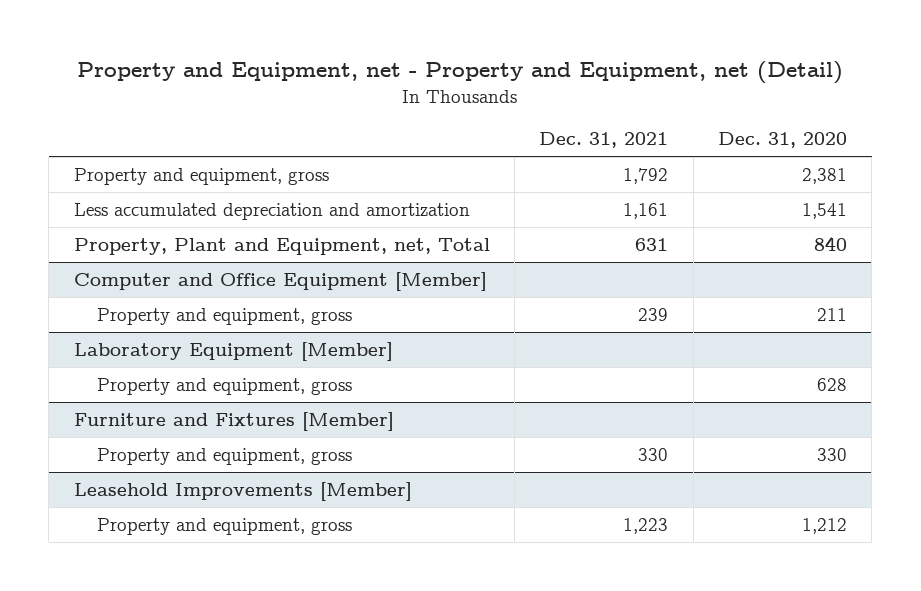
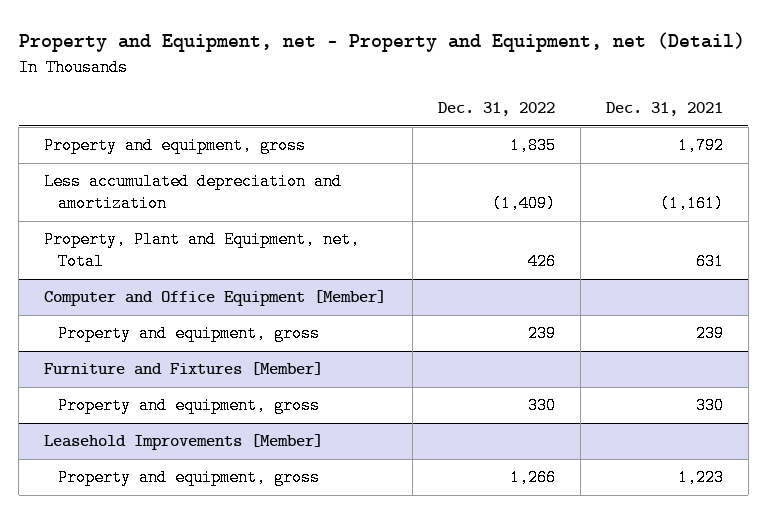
[718,132,848,149] Dec. 31, 2020 -> none
none -> [437,102,555,117] Dec. 31, 2022
[623,202,669,219] 1,161 -> [659,195,724,213] (1,161)
[73,341,393,361] Laboratory Equipment [Member] -> none
[96,377,352,395] Property and equipment, gross -> none

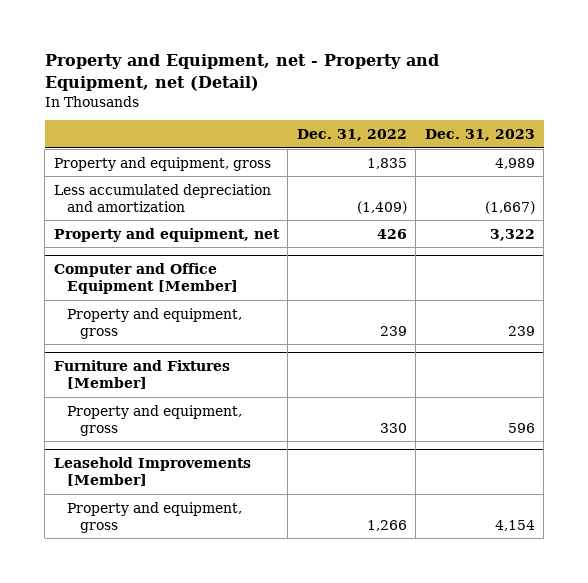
[605,102,723,117] Dec. 31, 2021 -> none
none -> [424,129,535,142] Dec. 31, 2023
[44,231,361,271] Property, Plant and Equipment, net, Total -> [53,227,280,242] Property and equipment, net

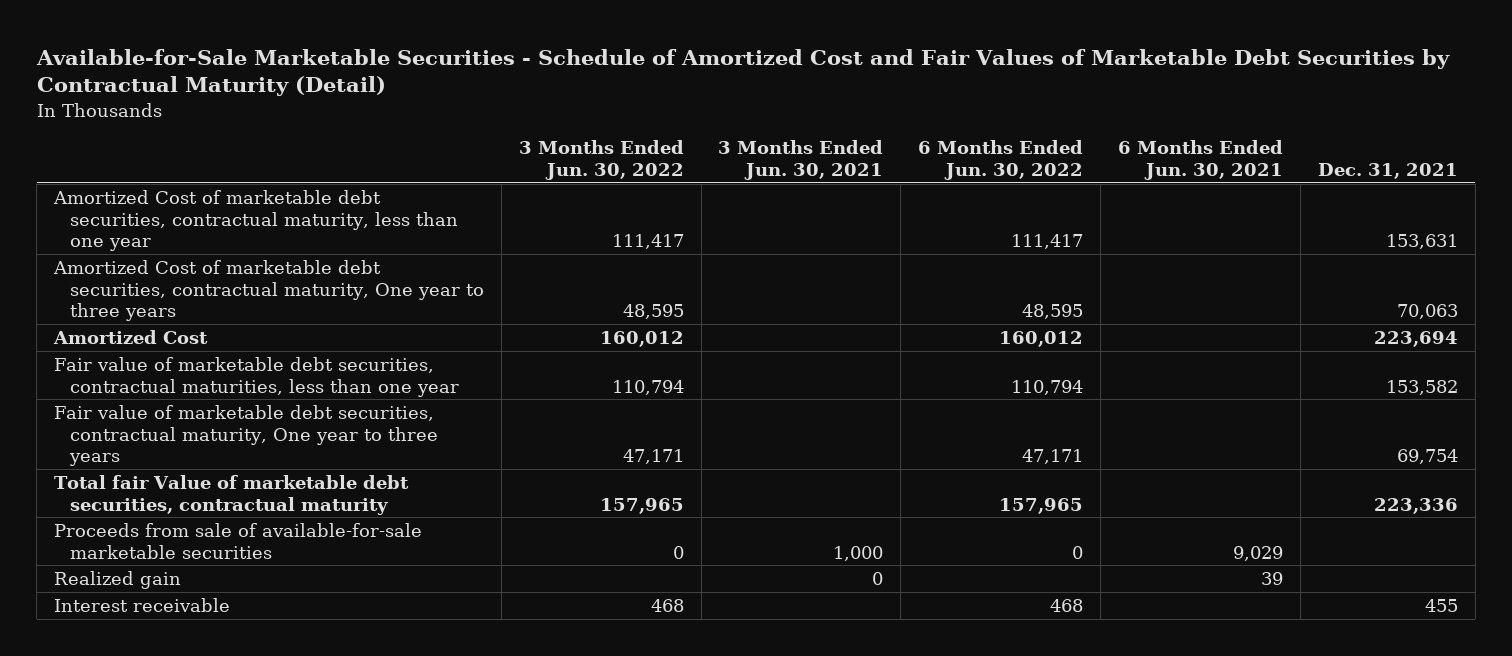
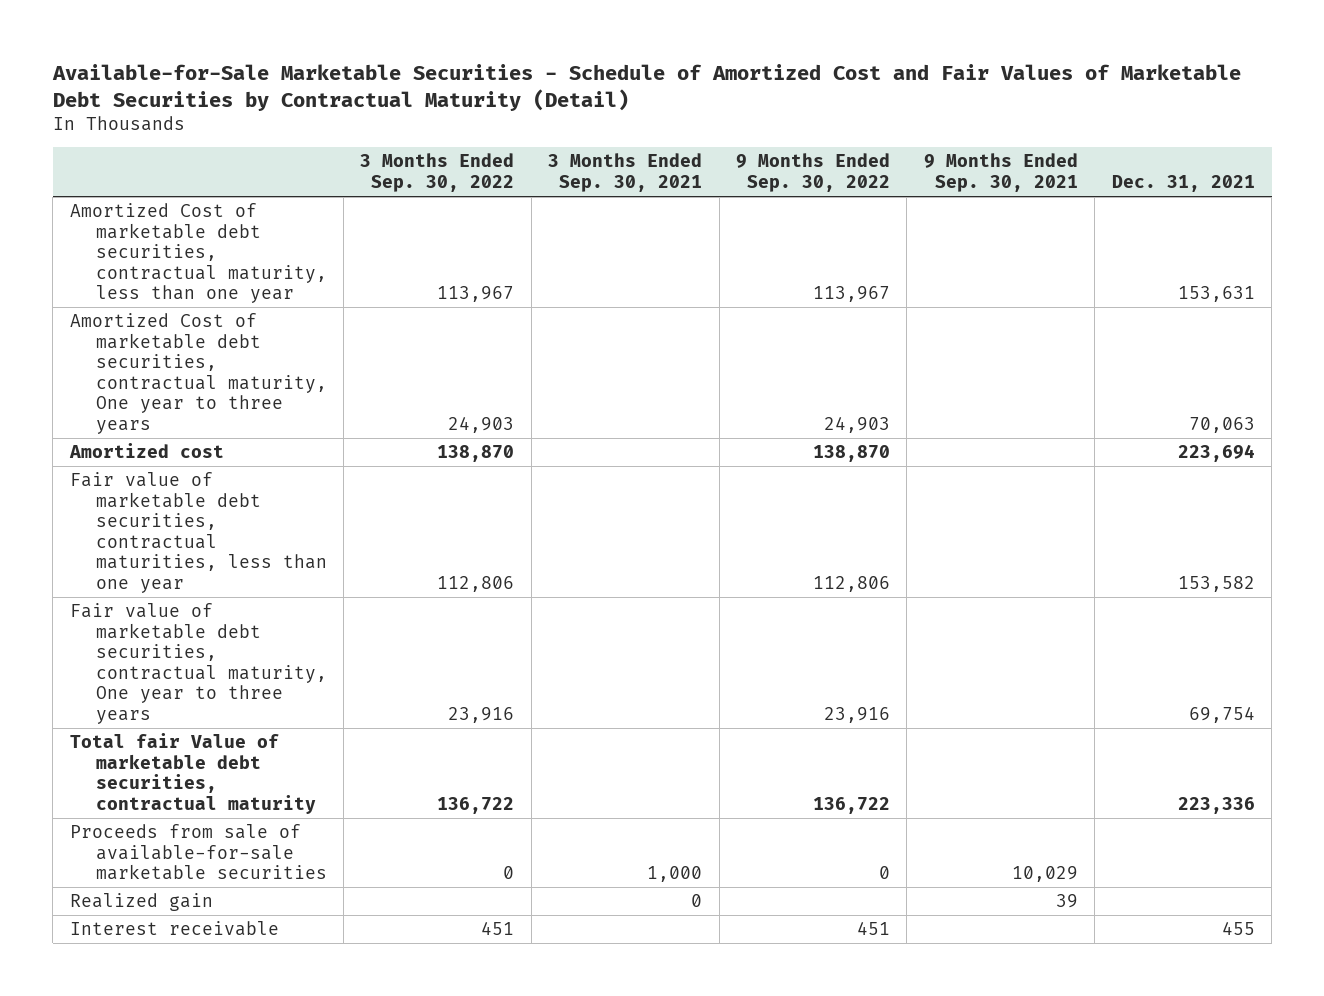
[518,140,684,181] 3 Months Ended Jun. 30, 2022 -> none
[718,140,884,181] 3 Months Ended Jun. 30, 2021 -> none
[918,140,1084,181] 6 Months Ended Jun. 30, 2022 -> none
[1118,140,1284,181] 6 Months Ended Jun. 30, 2021 -> none
none -> [360,153,515,192] 3 Months Ended Sep. 30, 2022
none -> [548,153,703,192] 3 Months Ended Sep. 30, 2021
none -> [735,153,890,192] 9 Months Ended Sep. 30, 2022
none -> [923,153,1078,192] 9 Months Ended Sep. 30, 2021
[53,329,209,344] Amortized Cost -> [68,443,224,459] Amortized cost

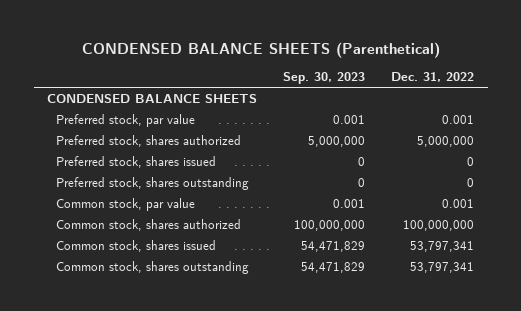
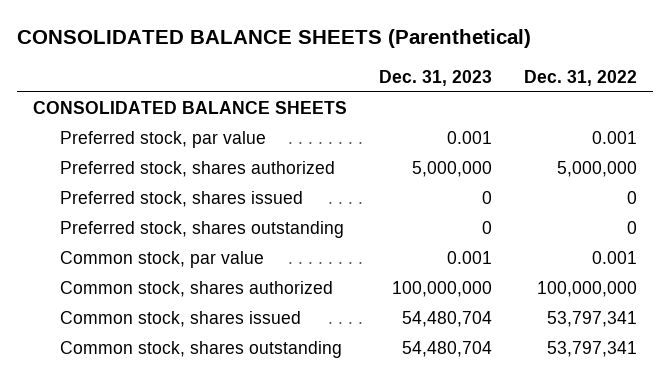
[81,41,440,58] CONDENSED BALANCE SHEETS (Parenthetical) -> [16,29,531,49] CONSOLIDATED BALANCE SHEETS (Parenthetical)
[283,72,366,85] Sep. 30, 2023 -> none
none -> [378,69,492,86] Dec. 31, 2023
[46,93,257,103] CONDENSED BALANCE SHEETS -> [32,101,347,115] CONSOLIDATED BALANCE SHEETS

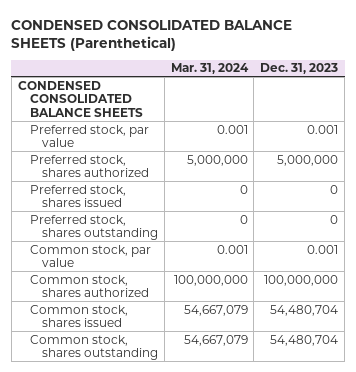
[16,29,531,49] CONSOLIDATED BALANCE SHEETS (Parenthetical) -> [11,19,293,51] CONDENSED CONSOLIDATED BALANCE SHEETS (Parenthetical)
[524,69,638,86] Dec. 31, 2022 -> none
none -> [170,63,249,75] Mar. 31, 2024
[32,101,347,115] CONSOLIDATED BALANCE SHEETS -> [17,80,143,117] CONDENSED CONSOLIDATED BALANCE SHEETS

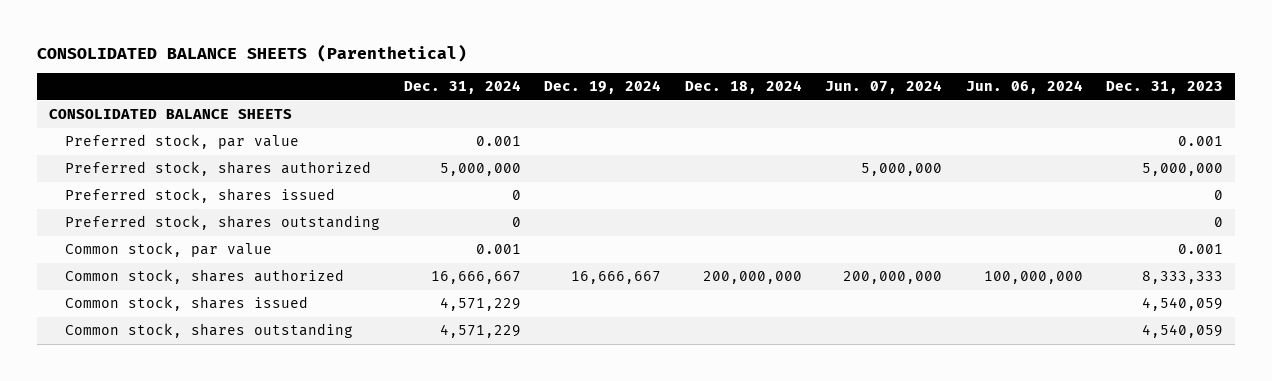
[11,19,293,51] CONDENSED CONSOLIDATED BALANCE SHEETS (Parenthetical) -> [37,44,468,63] CONSOLIDATED BALANCE SHEETS (Parenthetical)
[170,63,249,75] Mar. 31, 2024 -> none
none -> [403,80,521,95] Dec. 31, 2024
none -> [544,80,662,95] Dec. 19, 2024
none -> [684,80,802,95] Dec. 18, 2024
none -> [825,80,943,95] Jun. 07, 2024
none -> [965,80,1083,95] Jun. 06, 2024
[17,80,143,117] CONDENSED CONSOLIDATED BALANCE SHEETS -> [49,109,293,120] CONSOLIDATED BALANCE SHEETS
[264,274,339,286] 100,000,000 -> [1142,271,1224,285] 8,333,333
[270,304,339,316] 54,480,704 -> [1142,297,1224,312] 4,540,059
[270,334,339,346] 54,480,704 -> [1142,324,1224,339] 4,540,059

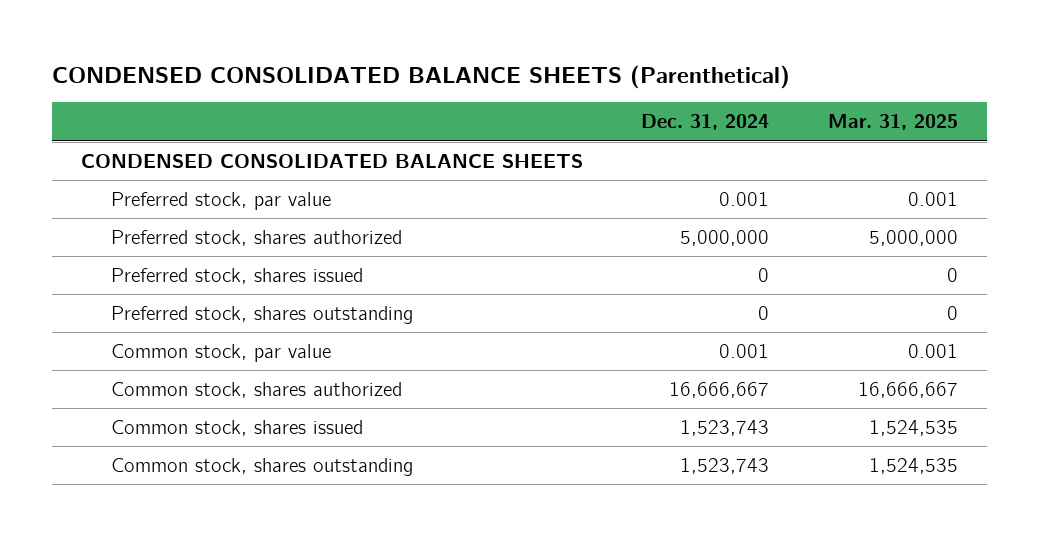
[37,44,468,63] CONSOLIDATED BALANCE SHEETS (Parenthetical) -> [51,64,790,89] CONDENSED CONSOLIDATED BALANCE SHEETS (Parenthetical)
[544,80,662,95] Dec. 19, 2024 -> none
[684,80,802,95] Dec. 18, 2024 -> none
[825,80,943,95] Jun. 07, 2024 -> none
[965,80,1083,95] Jun. 06, 2024 -> none
[1106,81,1224,95] Dec. 31, 2023 -> none
none -> [827,114,958,131] Mar. 31, 2025
[49,109,293,120] CONSOLIDATED BALANCE SHEETS -> [81,153,584,168] CONDENSED CONSOLIDATED BALANCE SHEETS
[439,297,521,312] 4,571,229 -> [680,419,770,436] 1,523,743
[439,324,521,339] 4,571,229 -> [680,457,770,474] 1,523,743

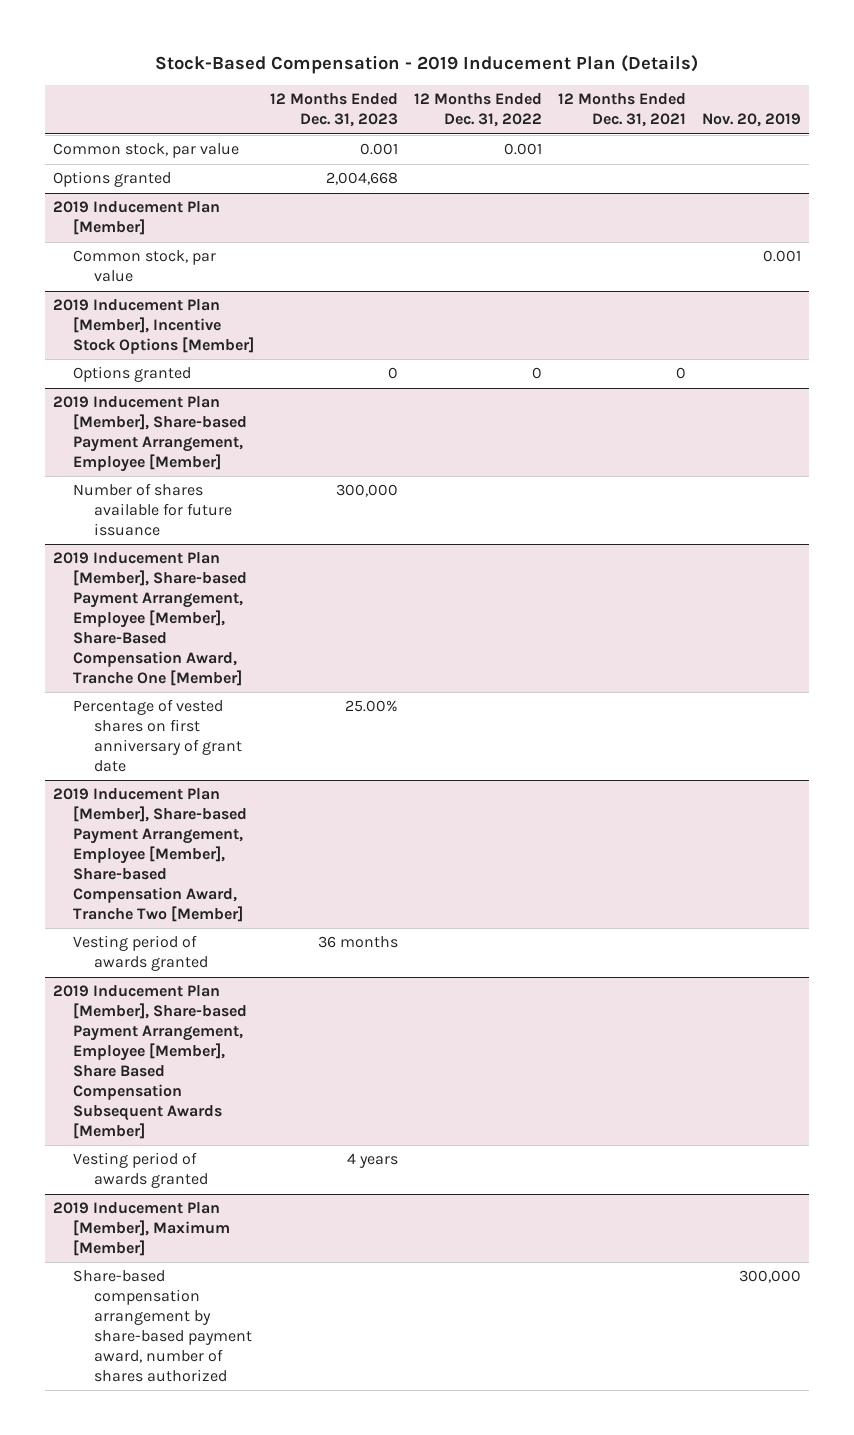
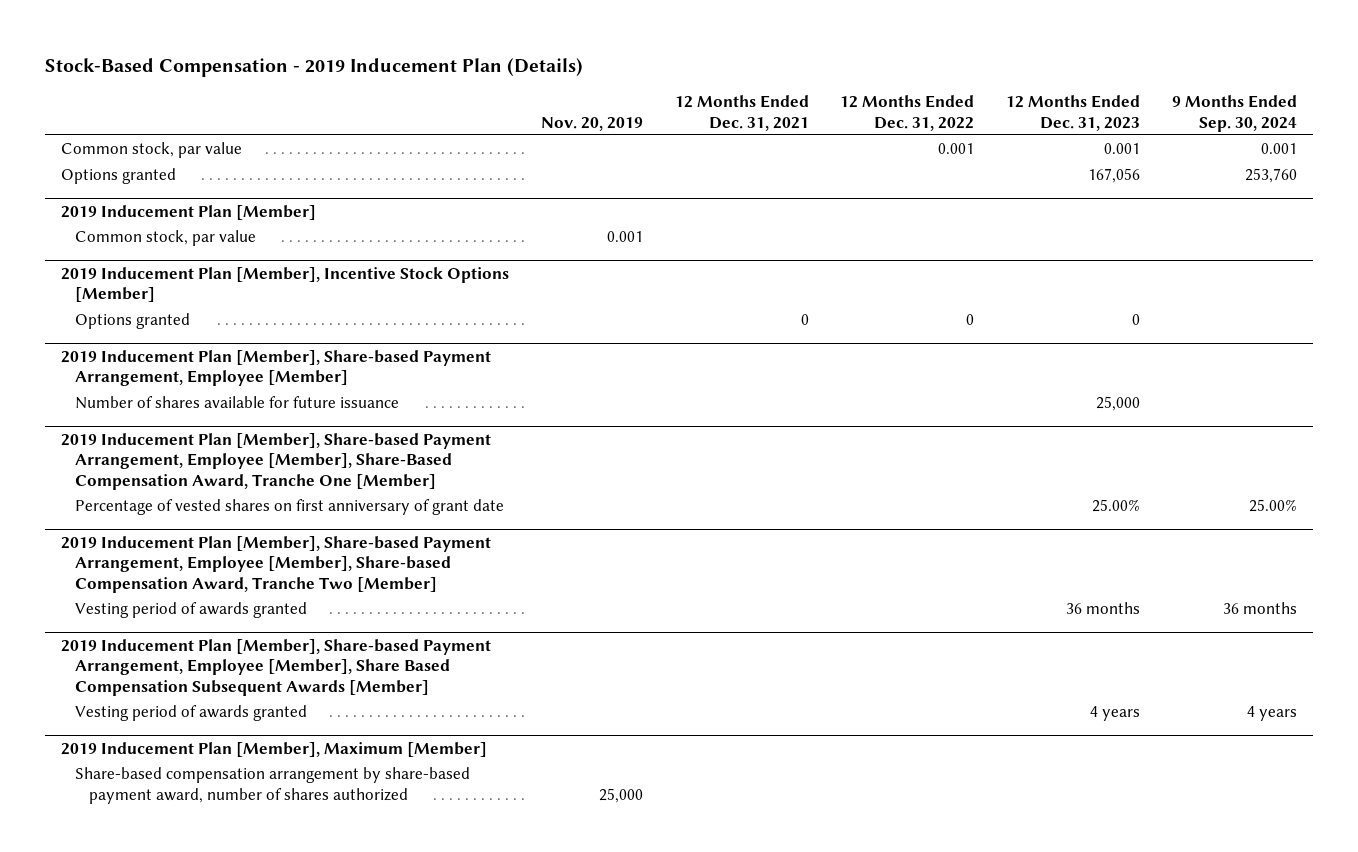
none -> [1171,94,1297,132] 9 Months Ended Sep. 30, 2024
[326,172,399,186] 2,004,668 -> [1088,168,1141,184] 167,056
[336,484,399,498] 300,000 -> [1096,396,1141,412] 25,000
[739,1270,802,1284] 300,000 -> [598,788,643,804] 25,000

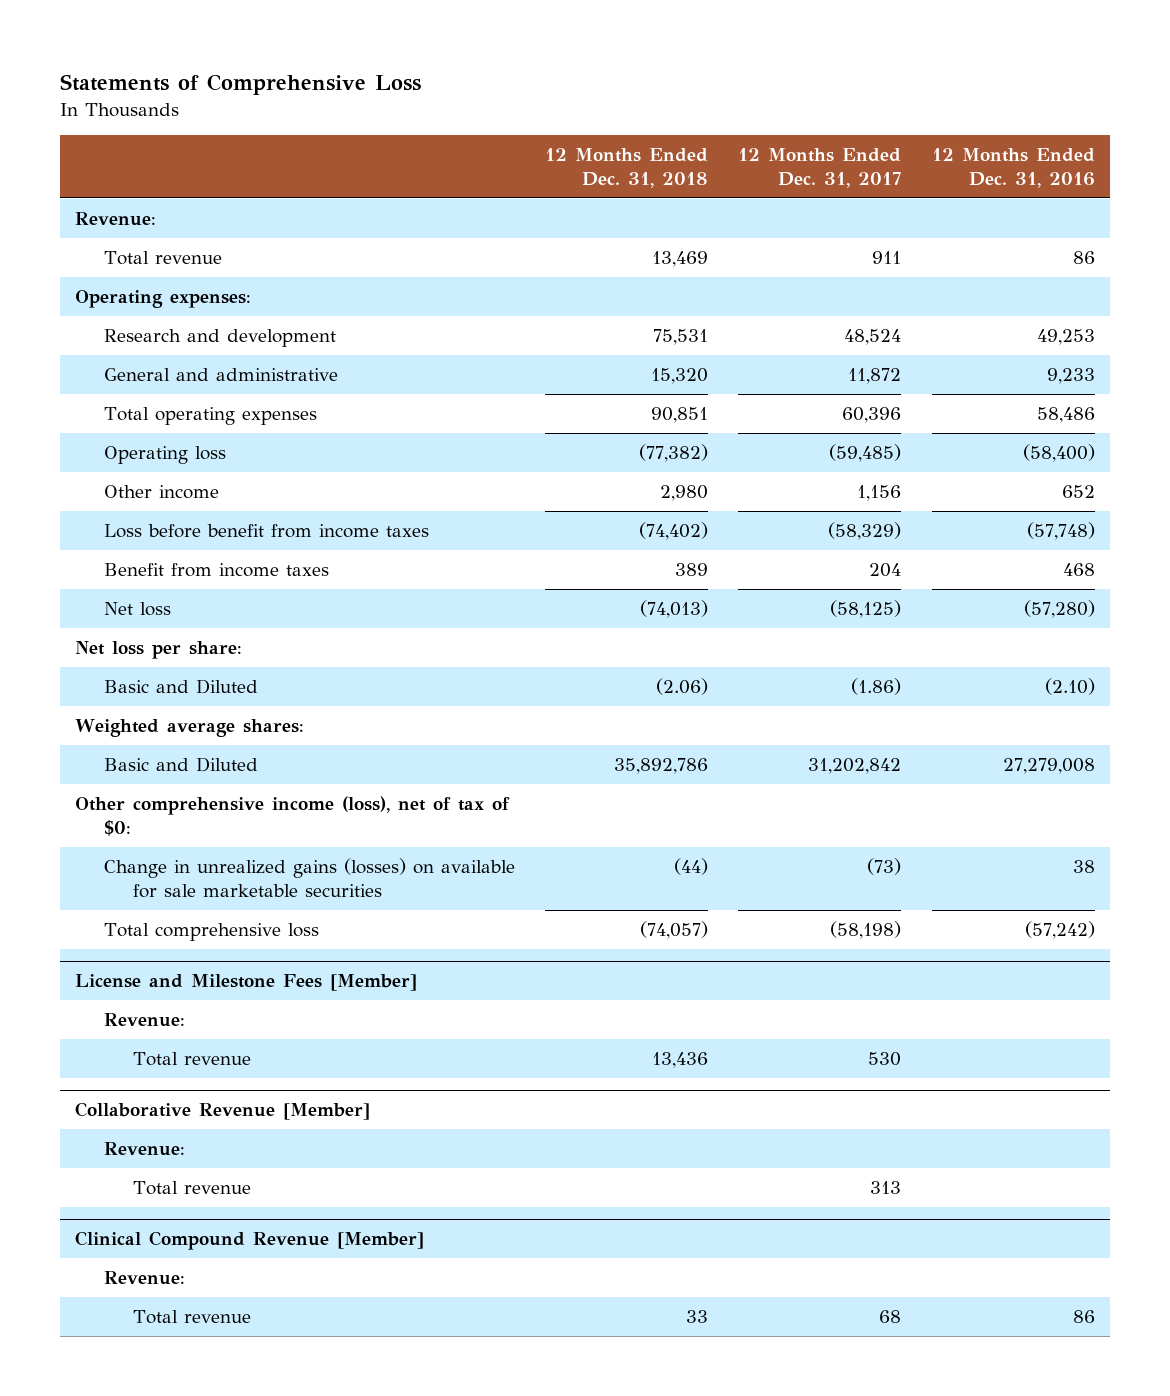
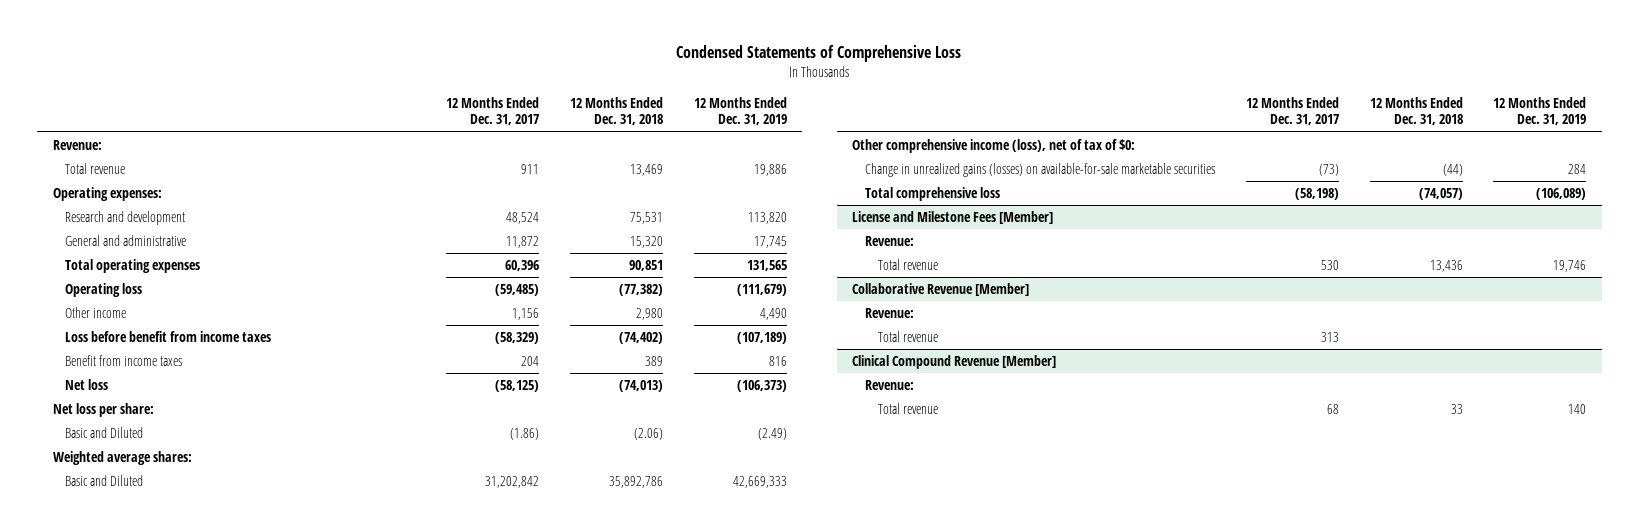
[60,73,422,95] Statements of Comprehensive Loss -> [676,45,962,63] Condensed Statements of Comprehensive Loss
[931,147,1095,189] 12 Months Ended Dec. 31, 2016 -> none
none -> [693,96,787,126] 12 Months Ended Dec. 31, 2019
[104,858,516,899] Change in unrealized gains (losses) on available for sale marketable securities -> [864,162,1215,177] Change in unrealized gains (losses) on available-for-sale marketable securities

